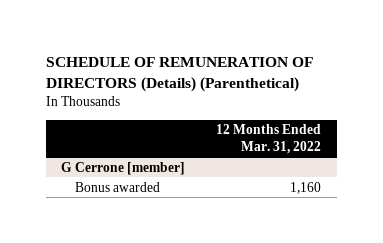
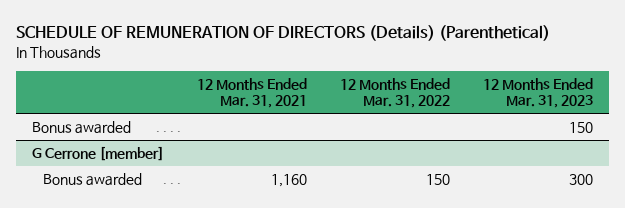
none -> [197,77,308,109] 12 Months Ended Mar. 31, 2021
none -> [482,77,593,109] 12 Months Ended Mar. 31, 2023
none -> [32,121,132,135] Bonus awarded
[290,181,322,194] 1,160 -> [426,174,451,186] 150

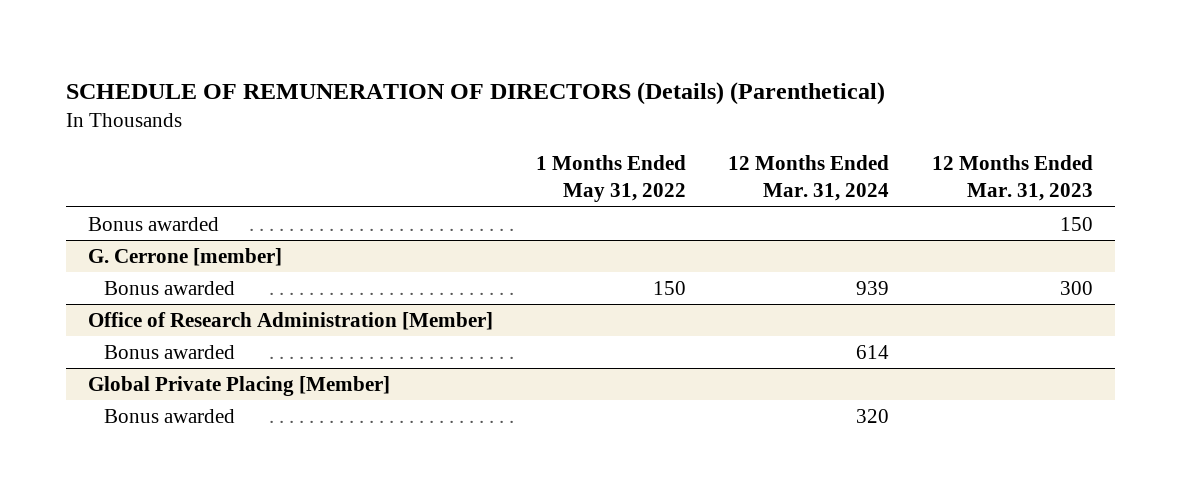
[197,77,308,109] 12 Months Ended Mar. 31, 2021 -> none
[340,77,451,109] 12 Months Ended Mar. 31, 2022 -> none
none -> [535,155,686,203] 1 Months Ended May 31, 2022
none -> [728,155,890,202] 12 Months Ended Mar. 31, 2024
[32,146,165,162] G Cerrone [member] -> [87,247,282,266] G. Cerrone [member]
none -> [87,311,493,330] Office of Research Administration [Member]
none -> [103,344,235,359] Bonus awarded
none -> [87,375,390,396] Global Private Placing [Member]
none -> [103,408,235,423] Bonus awarded

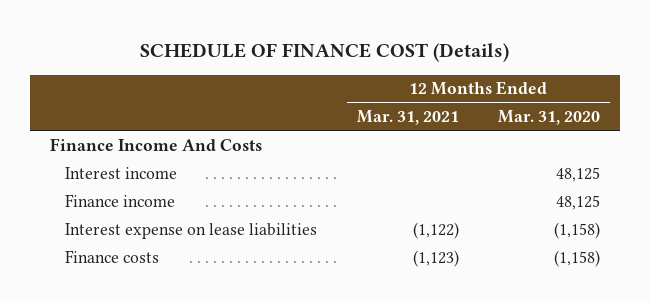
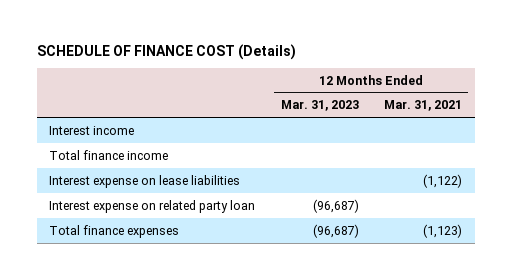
[498,110,601,126] Mar. 31, 2020 -> none
none -> [280,100,359,112] Mar. 31, 2023
[49,137,262,151] Finance Income And Costs -> none
[65,193,176,207] Finance income -> [49,149,169,160] Total finance income
none -> [49,199,256,213] Interest expense on related party loan
[65,249,160,263] Finance costs -> [49,224,180,238] Total finance expenses

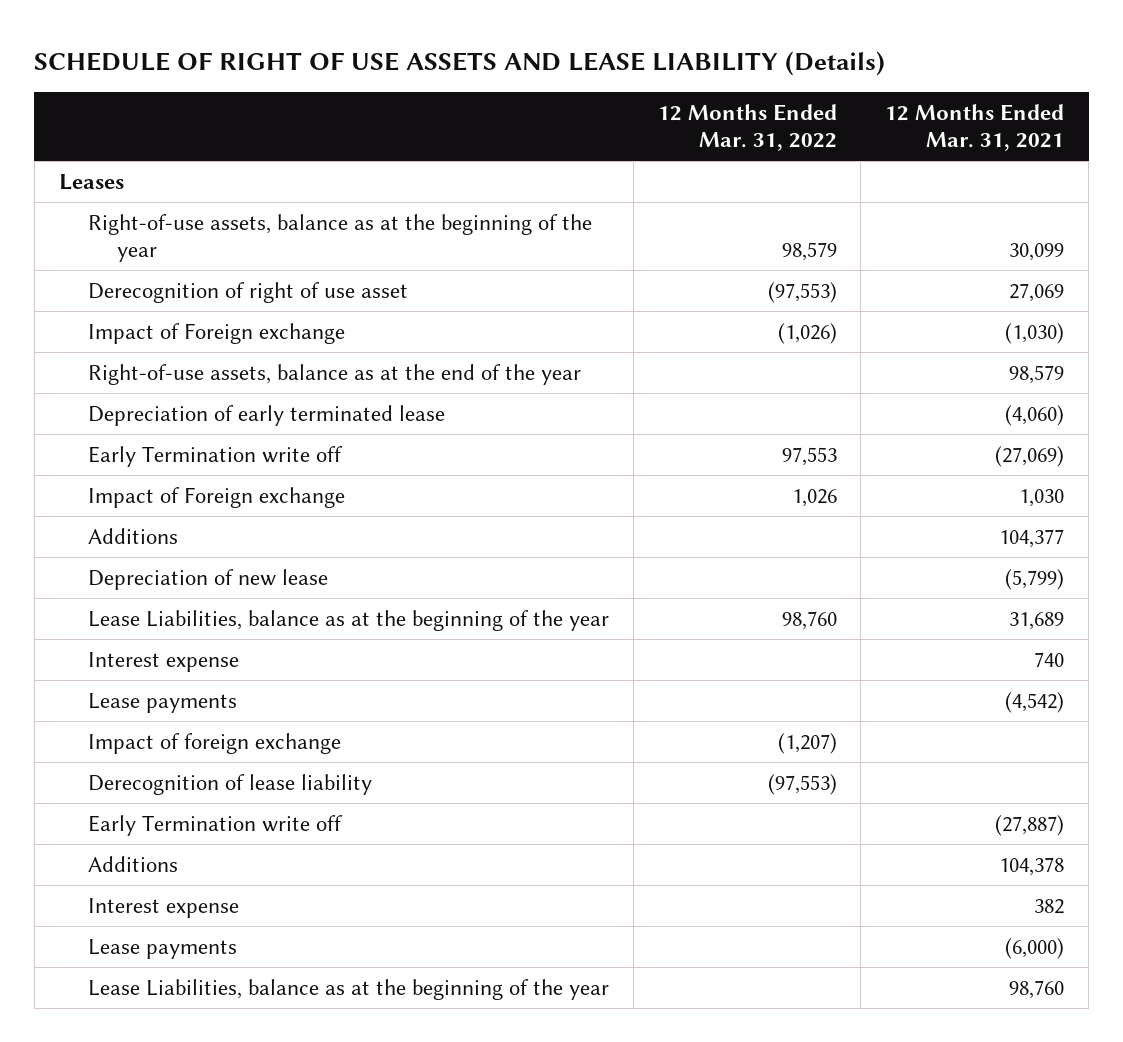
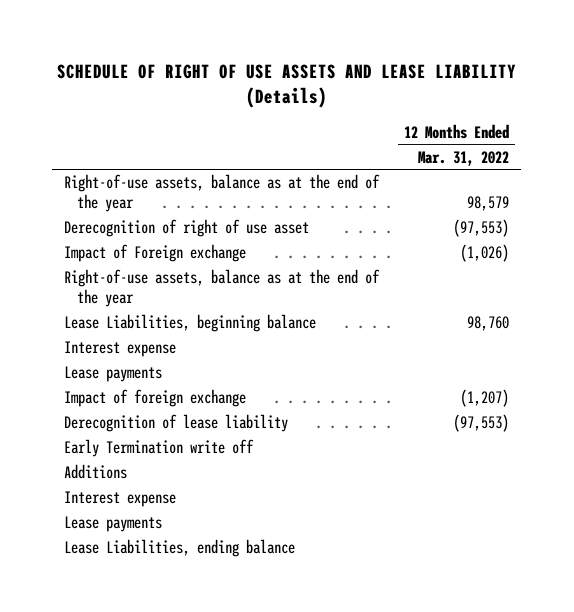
[885,103,1065,152] 12 Months Ended Mar. 31, 2021 -> none
[58,173,124,190] Leases -> none
[87,213,592,262] Right-of-use assets, balance as at the beginning of the year -> [64,174,381,213] Right-of-use assets, balance as at the end of the year
[87,404,445,426] Depreciation of early terminated lease -> none
[87,445,343,467] Early Termination write off -> none
[87,486,345,508] Impact of Foreign exchange -> none
[87,527,178,544] Additions -> none
[87,568,328,590] Depreciation of new lease -> none
[87,609,609,631] Lease Liabilities, balance as at the beginning of the year -> [64,314,317,333] Lease Liabilities, beginning balance
[87,978,609,1000] Lease Liabilities, balance as at the beginning of the year -> [64,539,296,558] Lease Liabilities, ending balance

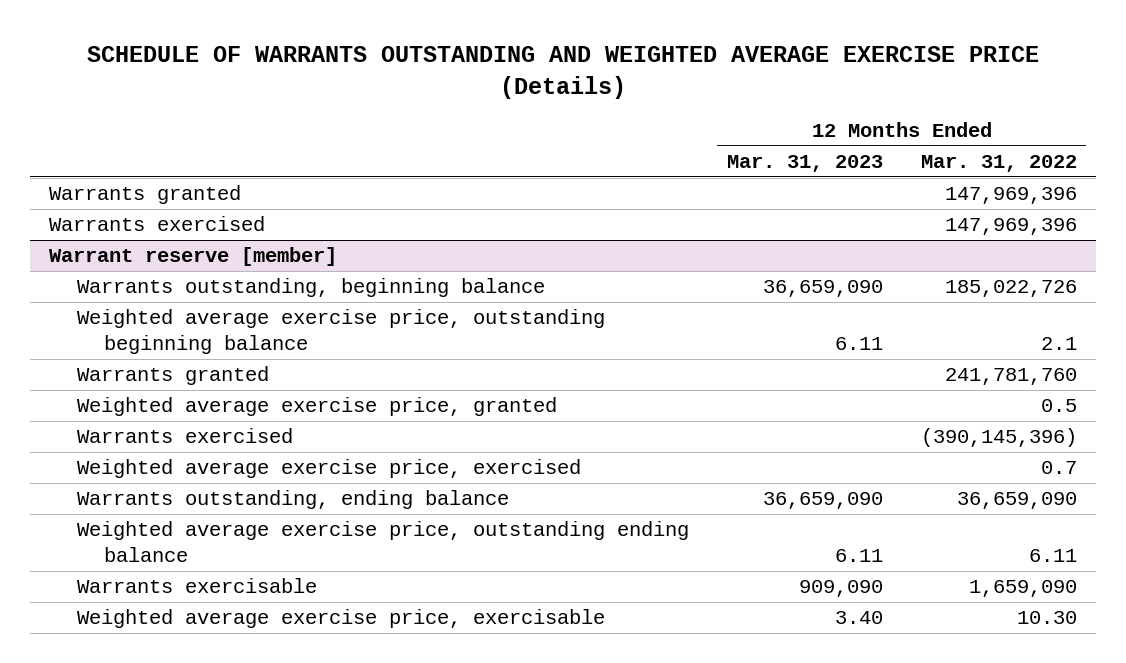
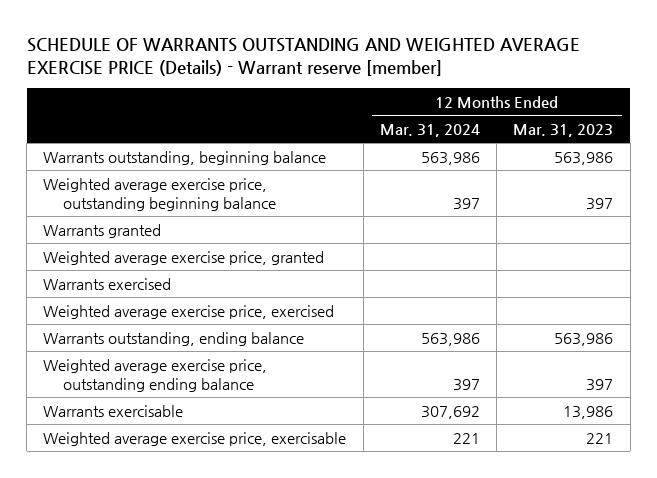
[86,45,1039,99] SCHEDULE OF WARRANTS OUTSTANDING AND WEIGHTED AVERAGE EXERCISE PRICE (Details) -> [26,37,580,77] SCHEDULE OF WARRANTS OUTSTANDING AND WEIGHTED AVERAGE EXERCISE PRICE (Details) - Warrant reserve [member]
[920,154,1077,172] Mar. 31, 2022 -> none
none -> [379,124,480,138] Mar. 31, 2024
none -> [43,150,327,165] Warrants outstanding, beginning balance
none -> [43,177,277,211] Weighted average exercise price, outstanding beginning balance
none -> [43,250,325,265] Weighted average exercise price, granted
[48,247,337,267] Warrant reserve [member] -> none
[76,278,545,298] Warrants outstanding, beginning balance -> none
[76,309,605,355] Weighted average exercise price, outstanding beginning balance -> none
[76,366,269,386] Warrants granted -> none
[76,397,557,417] Weighted average exercise price, granted -> none
[76,428,293,444] Warrants exercised -> none
[76,459,581,479] Weighted average exercise price, exercised -> none
[76,490,509,510] Warrants outstanding, ending balance -> none
[76,521,689,563] Weighted average exercise price, outstanding ending balance -> none
[76,578,317,594] Warrants exercisable -> none
[76,609,605,629] Weighted average exercise price, exercisable -> none
none -> [43,304,335,319] Weighted average exercise price, exercised
none -> [43,331,305,346] Warrants outstanding, ending balance
none -> [43,358,268,392] Weighted average exercise price, outstanding ending balance
none -> [43,404,184,417] Warrants exercisable
none -> [43,431,347,446] Weighted average exercise price, exercisable

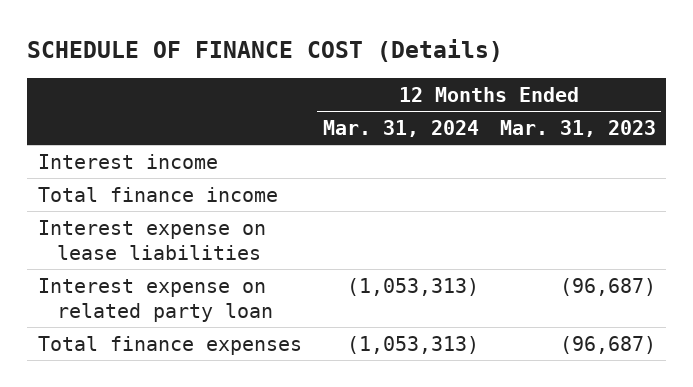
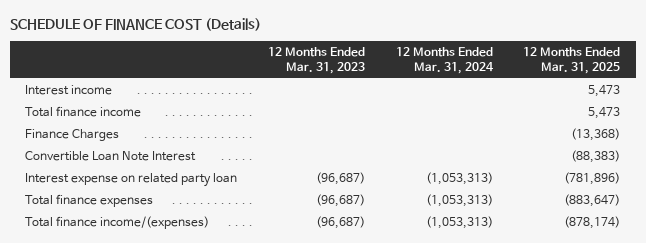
none -> [523,46,621,75] 12 Months Ended Mar. 31, 2025
[37,219,266,260] Interest expense on lease liabilities -> none
none -> [25,129,120,142] Finance Charges
none -> [25,151,197,162] Convertible Loan Note Interest
none -> [25,216,210,230] Total finance income/(expenses)

